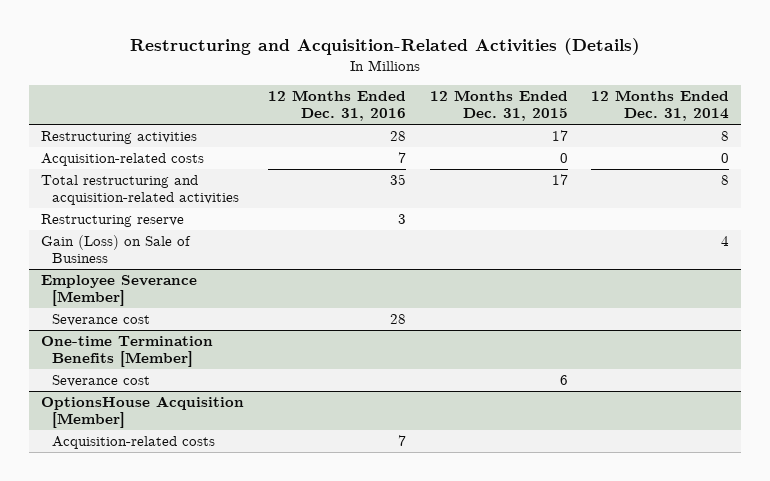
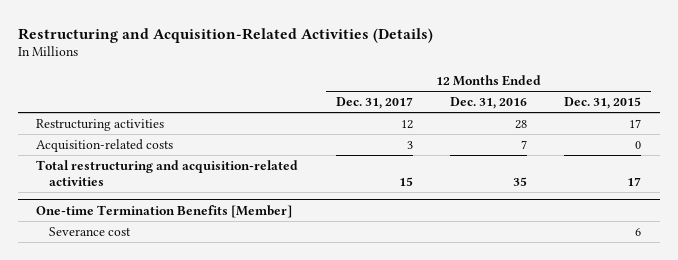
[591,90,730,121] 12 Months Ended Dec. 31, 2014 -> none
none -> [335,96,413,109] Dec. 31, 2017
[40,214,184,228] Restructuring reserve -> none
[40,235,191,263] Gain (Loss) on Sale of Business -> none
[40,275,197,306] Employee Severance [Member] -> none
[52,314,151,327] Severance cost -> none
[40,396,244,428] OptionsHouse Acquisition [Member] -> none
[52,436,216,450] Acquisition-related costs -> none

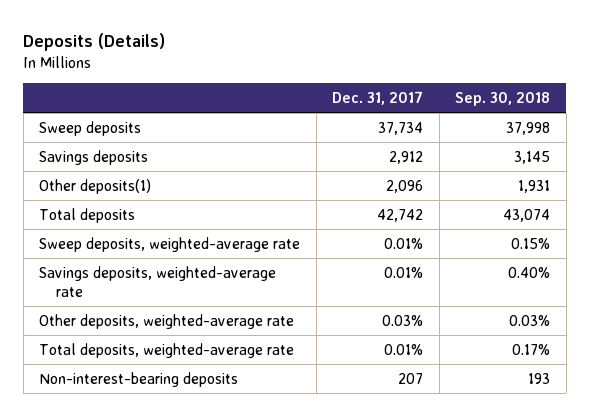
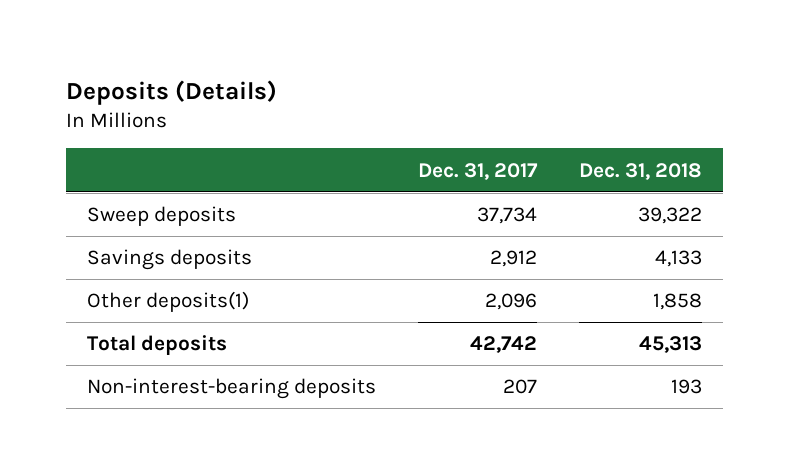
[455,91,551,106] Sep. 30, 2018 -> none
none -> [578,162,702,180] Dec. 31, 2018
[39,236,301,252] Sweep deposits, weighted-average rate -> none
[39,265,277,297] Savings deposits, weighted-average rate -> none
[39,313,295,329] Other deposits, weighted-average rate -> none
[39,342,295,358] Total deposits, weighted-average rate -> none

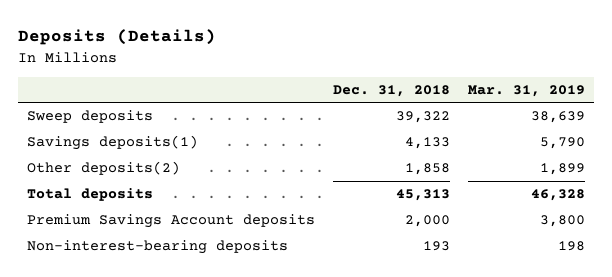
[417,162,538,180] Dec. 31, 2017 -> none
none -> [468,84,586,97] Mar. 31, 2019
[86,249,252,271] Savings deposits -> [27,135,199,151] Savings deposits(1)
[86,291,249,313] Other deposits(1) -> [27,161,181,176] Other deposits(2)
none -> [27,214,316,229] Premium Savings Account deposits

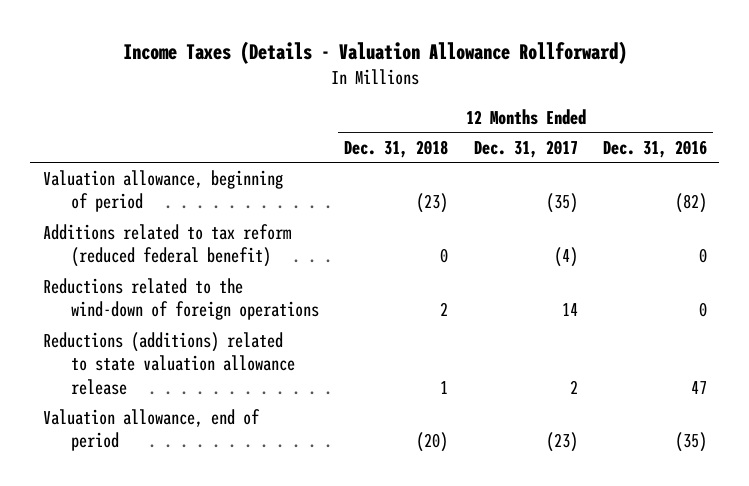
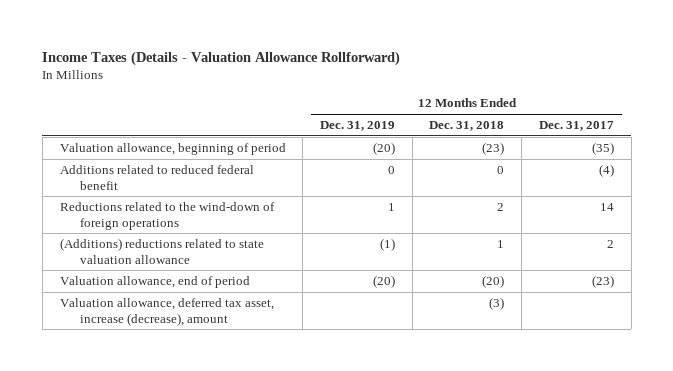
[602,139,707,158] Dec. 31, 2016 -> none
none -> [319,121,395,132] Dec. 31, 2019
[42,223,291,268] Additions related to tax reform (reduced federal benefit) -> [59,165,254,190] Additions related to reduced federal benefit
[42,331,296,395] Reductions (additions) related to state valuation allowance release -> [59,238,264,264] (Additions) reductions related to state valuation allowance
none -> [59,298,274,326] Valuation allowance, deferred tax asset, increase (decrease), amount

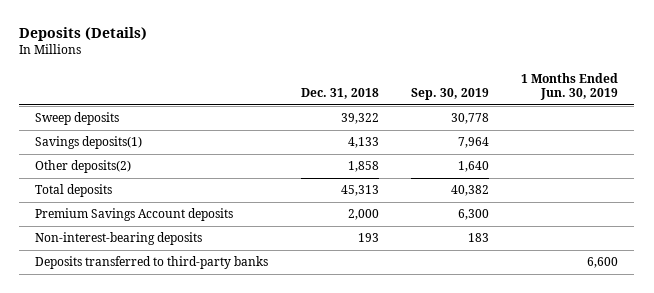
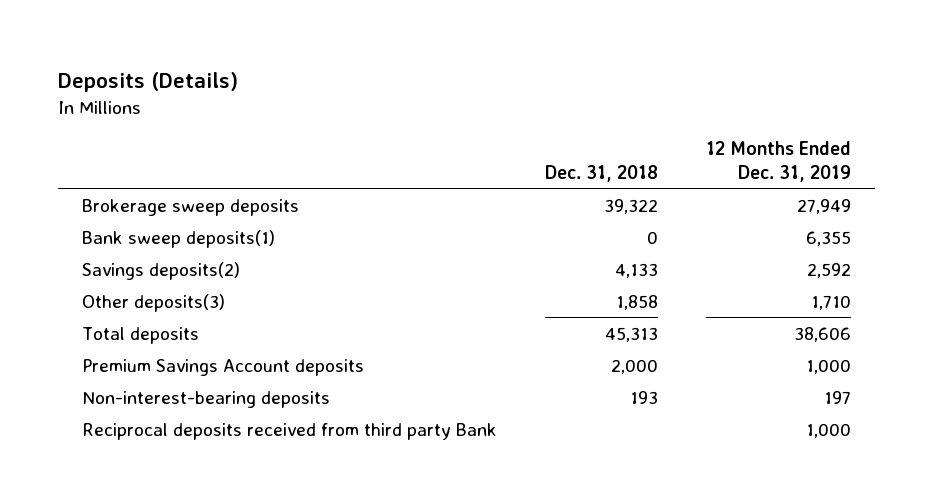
[410,88,489,101] Sep. 30, 2019 -> none
[521,72,619,101] 1 Months Ended Jun. 30, 2019 -> none
none -> [705,141,851,182] 12 Months Ended Dec. 31, 2019
[35,112,120,126] Sweep deposits -> [81,198,299,216] Brokerage sweep deposits
none -> [81,229,275,248] Bank sweep deposits(1)
[35,136,143,150] Savings deposits(1) -> [81,261,240,280] Savings deposits(2)
[35,160,132,174] Other deposits(2) -> [81,293,225,312] Other deposits(3)
[35,256,269,270] Deposits transferred to third-party banks -> none
none -> [81,422,497,440] Reciprocal deposits received from third party Bank

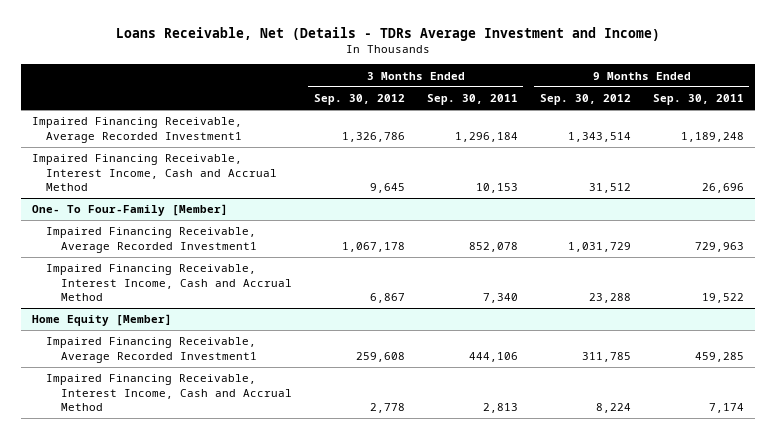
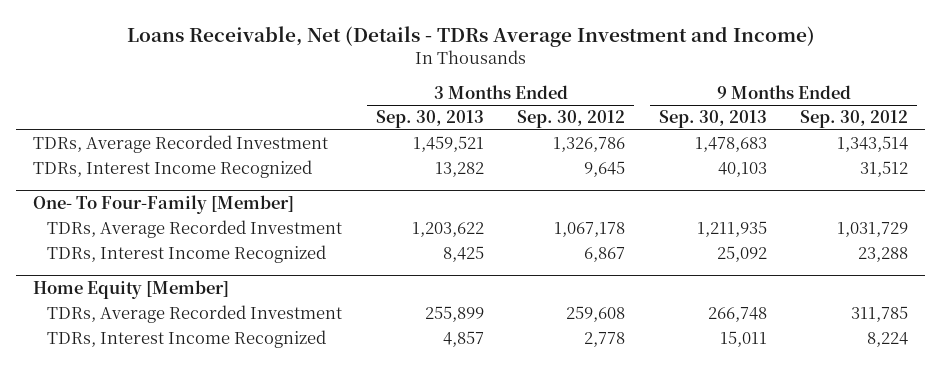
[426,93,518,105] Sep. 30, 2011 -> none
[652,93,744,105] Sep. 30, 2011 -> none
none -> [375,110,484,129] Sep. 30, 2013
none -> [658,110,767,129] Sep. 30, 2013
[31,117,243,143] Impaired Financing Receivable, Average Recorded Investment1 -> [32,135,328,154] TDRs, Average Recorded Investment
[31,154,278,191] Impaired Financing Receivable, Interest Income, Cash and Accrual Method -> [32,160,312,179] TDRs, Interest Income Recognized
[46,227,257,253] Impaired Financing Receivable, Average Recorded Investment1 -> [47,220,343,239] TDRs, Average Recorded Investment
[46,264,292,301] Impaired Financing Receivable, Interest Income, Cash and Accrual Method -> [47,245,327,264] TDRs, Interest Income Recognized
[46,337,257,363] Impaired Financing Receivable, Average Recorded Investment1 -> [47,305,343,324] TDRs, Average Recorded Investment
[46,374,292,411] Impaired Financing Receivable, Interest Income, Cash and Accrual Method -> [47,330,327,349] TDRs, Interest Income Recognized

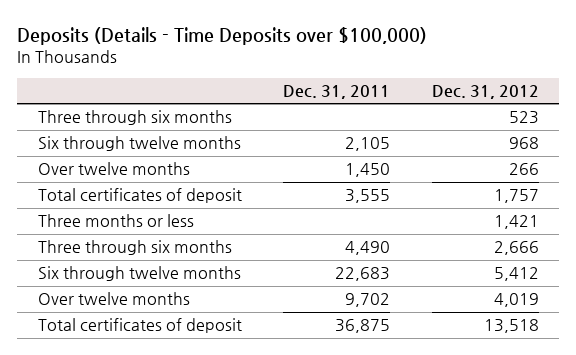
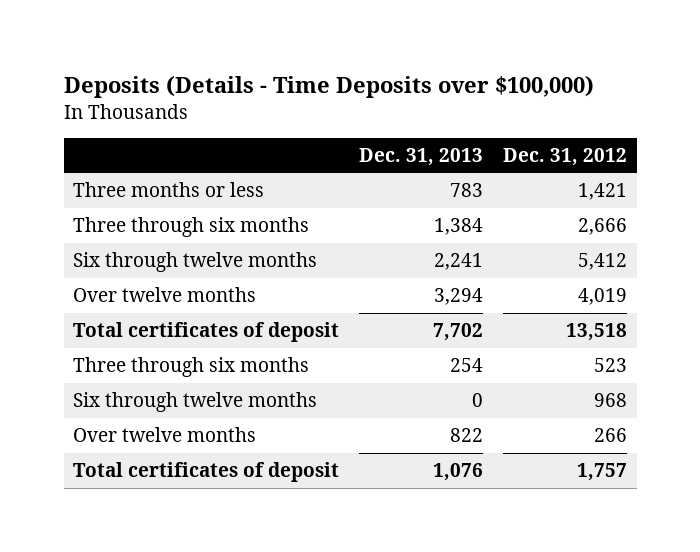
[283,85,391,100] Dec. 31, 2011 -> none
none -> [359,148,484,167] Dec. 31, 2013
[37,110,232,126] Three through six months -> [73,357,310,378] Three through six months
[37,136,241,152] Six through twelve months -> [73,392,318,413] Six through twelve months
[37,162,190,176] Over twelve months -> [73,427,257,443] Over twelve months
[37,188,242,204] Total certificates of deposit -> [73,462,340,483] Total certificates of deposit

